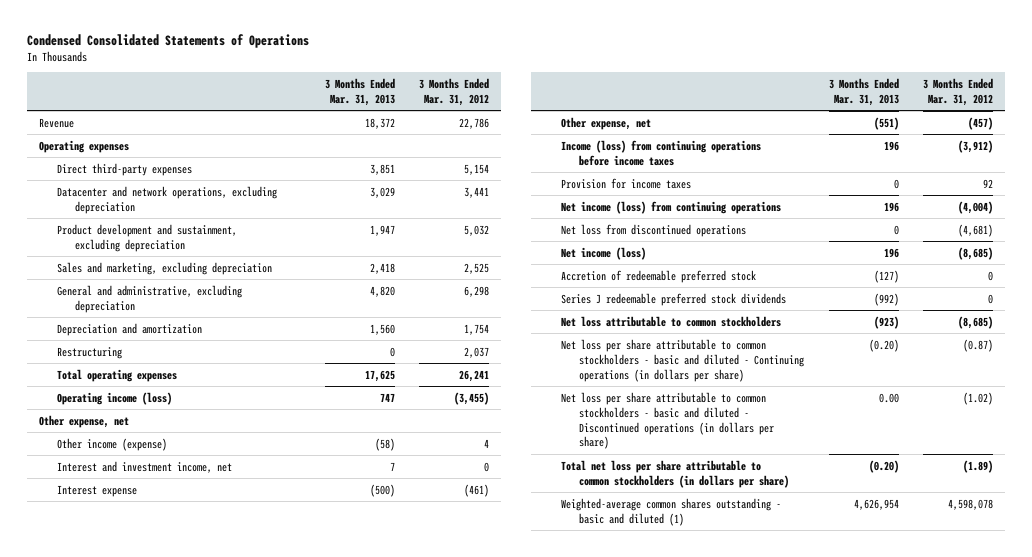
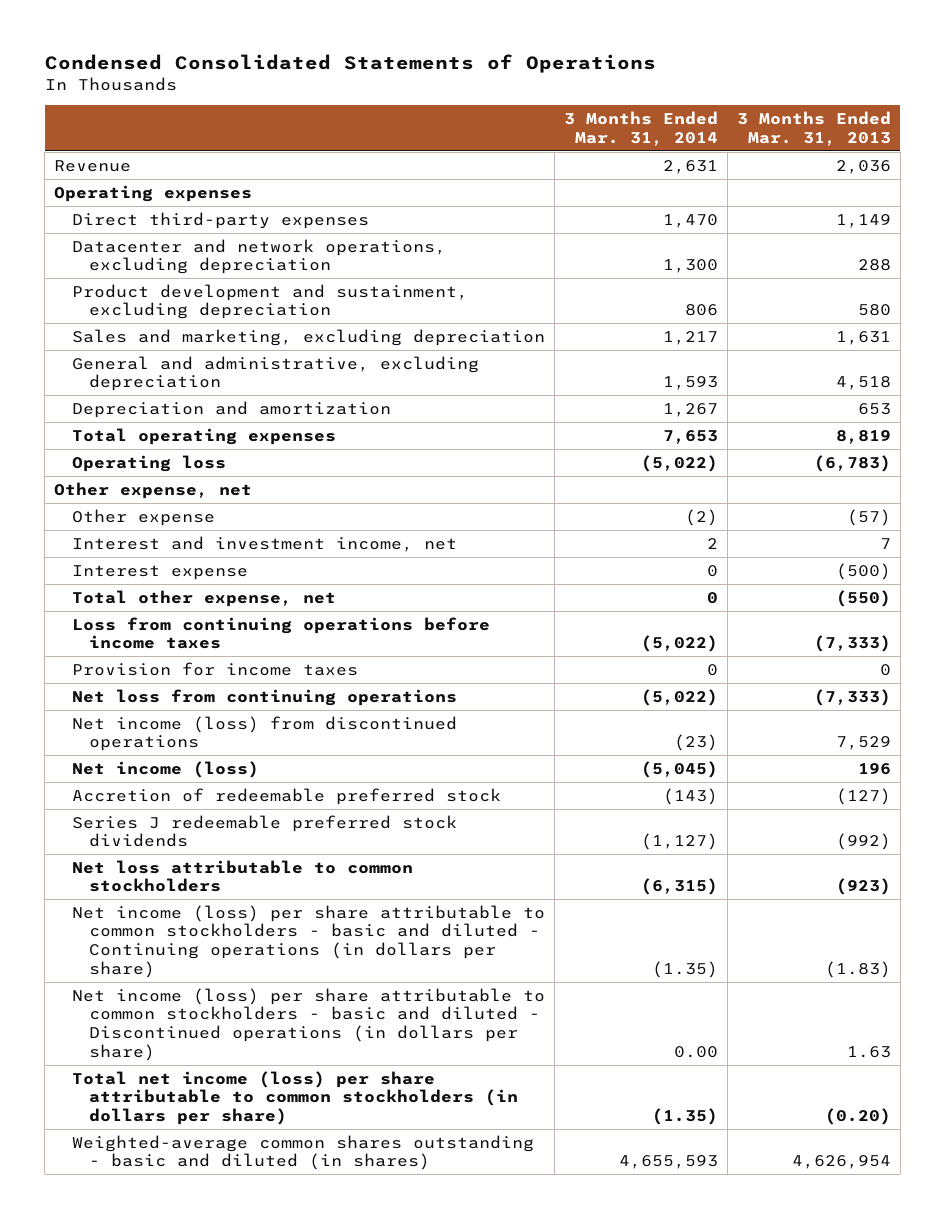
[419,77,490,106] 3 Months Ended Mar. 31, 2012 -> none
none -> [563,111,718,146] 3 Months Ended Mar. 31, 2014
[364,117,395,129] 18,372 -> [835,159,891,174] 2,036
[57,346,123,359] Restructuring -> none
[369,163,395,175] 3,851 -> [835,213,891,228] 1,149
[369,186,395,198] 3,029 -> [857,259,891,272] 288
[369,224,395,236] 1,947 -> [857,304,891,317] 580
[369,262,395,274] 2,418 -> [835,330,891,345] 1,631
[369,285,395,297] 4,820 -> [835,376,891,391] 4,518
[369,323,395,335] 1,560 -> [857,402,891,415] 653
[364,369,395,382] 17,625 -> [835,429,891,444] 8,819
[57,391,173,405] Operating income (loss) -> [71,454,226,472] Operating loss
[379,392,395,402] 747 -> [813,454,891,472] (6,783)
[57,437,168,451] Other income (expense) -> [71,508,215,526] Other expense
[374,437,395,451] (58) -> [846,508,891,526] (57)
[560,116,651,130] Other expense, net -> [71,589,336,607] Total other expense, net
[873,116,899,130] (551) -> [835,589,891,607] (550)
[560,139,761,166] Income (loss) from continuing operations before income taxes -> [71,616,490,650] Loss from continuing operations before income taxes
[883,140,899,151] 196 -> [813,635,891,653] (7,333)
[560,200,781,214] Net income (loss) from continuing operations -> [71,688,457,706] Net loss from continuing operations
[883,201,899,212] 196 -> [813,688,891,706] (7,333)
[560,223,746,237] Net loss from discontinued operations -> [71,715,457,752] Net income (loss) from discontinued operations
[893,224,899,235] 0 -> [835,736,891,751] 7,529
[560,338,805,382] Net loss per share attributable to common stockholders - basic and diluted - Continuing operations (in dollars per share) -> [71,904,545,978] Net income (loss) per share attributable to common stockholders - basic and diluted - Continuing operations (in dollars per share)
[868,338,899,352] (0.20) -> [824,960,891,978] (1.83)
[560,391,775,450] Net loss per share attributable to common stockholders - basic and diluted - Discontinued operations (in dollars per share) -> [71,987,545,1061] Net income (loss) per share attributable to common stockholders - basic and diluted - Discontinued operations (in dollars per share)
[878,392,899,403] 0.00 -> [846,1045,891,1058] 1.63
[560,459,790,488] Total net loss per share attributable to common stockholders (in dollars per share) -> [71,1070,519,1126] Total net income (loss) per share attributable to common stockholders (in dollars per share)
[560,497,781,526] Weighted-average common shares outstanding - basic and diluted (1) -> [71,1134,534,1171] Weighted-average common shares outstanding - basic and diluted (in shares)

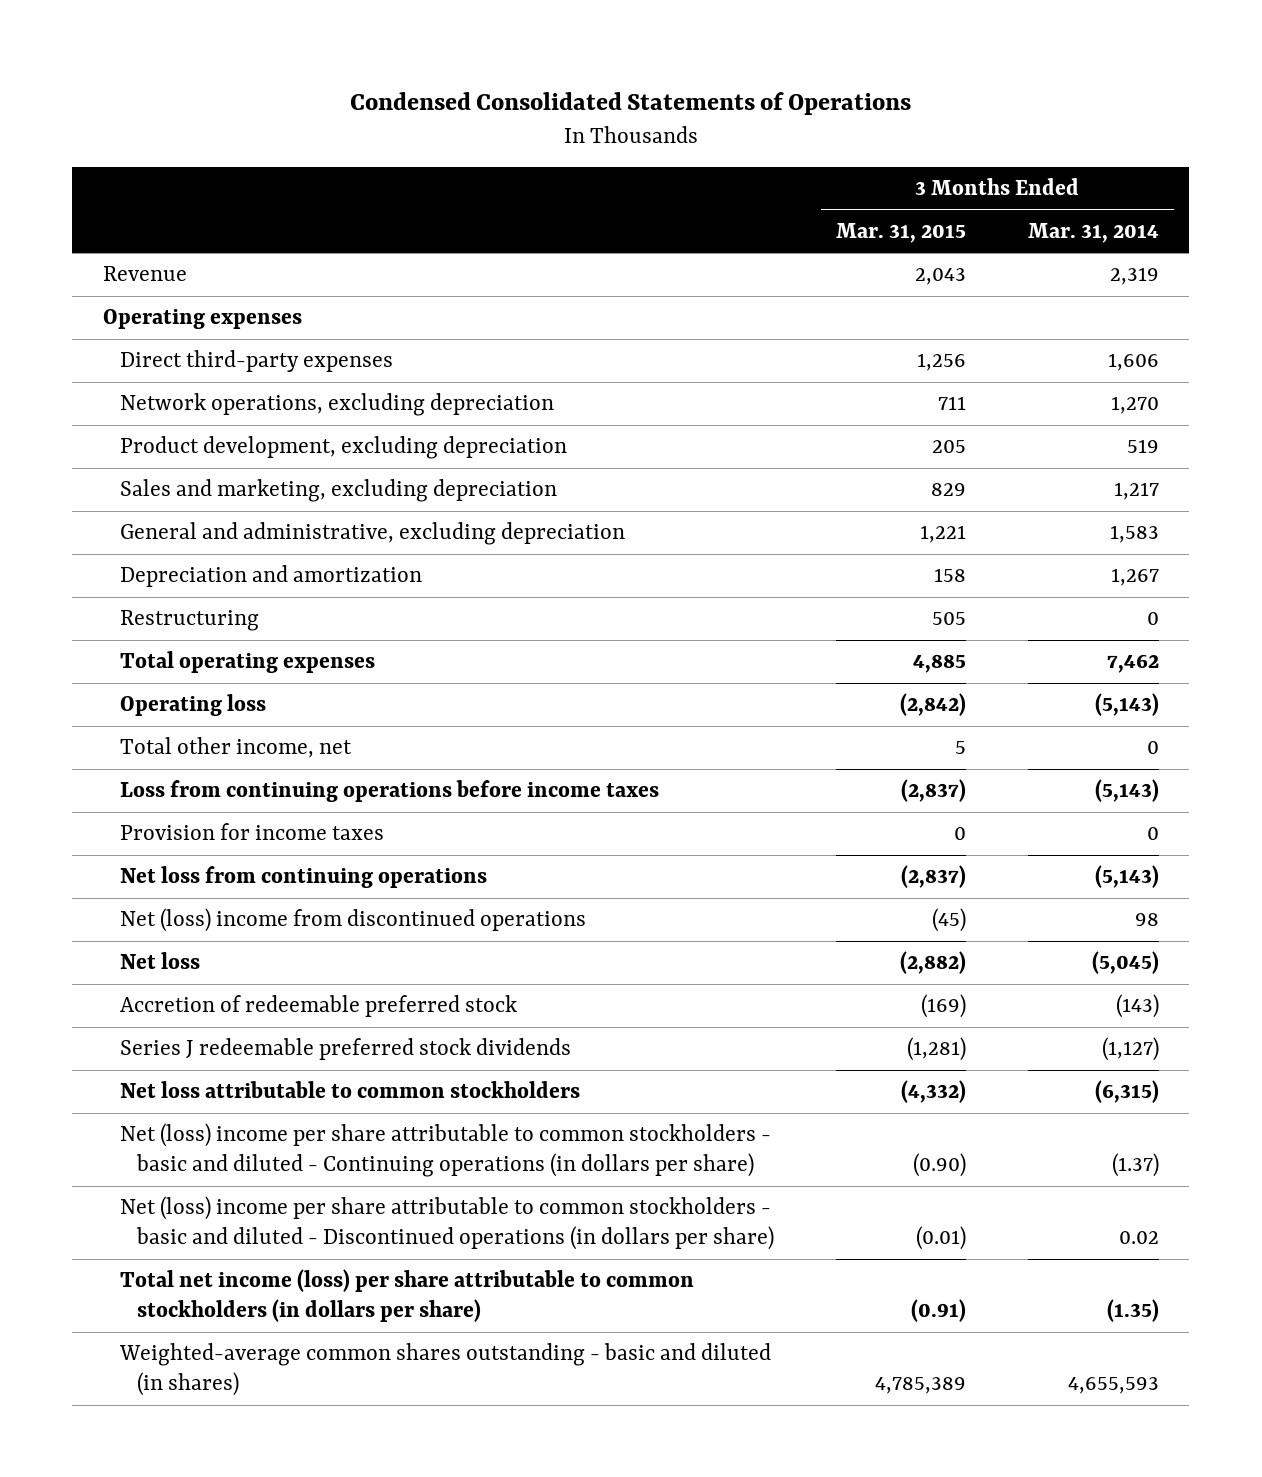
[736,111,891,146] 3 Months Ended Mar. 31, 2013 -> none
none -> [835,223,966,244] Mar. 31, 2015
[662,159,718,174] 2,631 -> [1109,267,1159,286] 2,319
[662,213,718,228] 1,470 -> [1107,353,1159,372] 1,606
[71,238,446,275] Datacenter and network operations, excluding depreciation -> [120,393,555,417] Network operations, excluding depreciation
[662,259,718,274] 1,300 -> [1110,396,1159,415] 1,270
[71,283,468,320] Product development and sustainment, excluding depreciation -> [120,436,568,460] Product development, excluding depreciation
[684,304,718,317] 806 -> [1126,439,1159,454] 519
[662,376,718,391] 1,593 -> [1109,525,1159,544] 1,583
[54,481,253,499] Other expense, net -> none
[71,508,215,526] Other expense -> none
[71,535,457,552] Interest and investment income, net -> none
[71,564,248,580] Interest expense -> none
none -> [120,610,260,632] Restructuring
[662,429,718,444] 7,653 -> [1106,654,1159,674] 7,462
[640,454,718,472] (5,022) -> [1094,693,1159,717] (5,143)
[71,589,336,607] Total other expense, net -> [120,737,353,759] Total other income, net
[640,635,718,653] (5,022) -> [1094,779,1159,803] (5,143)
[640,688,718,706] (5,022) -> [1094,865,1159,889] (5,143)
[71,715,457,752] Net income (loss) from discontinued operations -> [120,908,587,933] Net (loss) income from discontinued operations
[673,734,718,752] (23) -> [1134,913,1159,927] 98
[71,760,259,778] Net income (loss) -> [120,952,201,970] Net loss
[71,904,545,978] Net income (loss) per share attributable to common stockholders - basic and diluted - Continuing operations (in dollars per share) -> [120,1123,772,1178] Net (loss) income per share attributable to common stockholders - basic and diluted - Continuing operations (in dollars per share)
[651,960,718,978] (1.35) -> [1111,1153,1159,1178] (1.37)
[71,987,545,1061] Net income (loss) per share attributable to common stockholders - basic and diluted - Discontinued operations (in dollars per share) -> [120,1196,775,1251] Net (loss) income per share attributable to common stockholders - basic and diluted - Discontinued operations (in dollars per share)
[673,1045,718,1058] 0.00 -> [1118,1231,1159,1245] 0.02

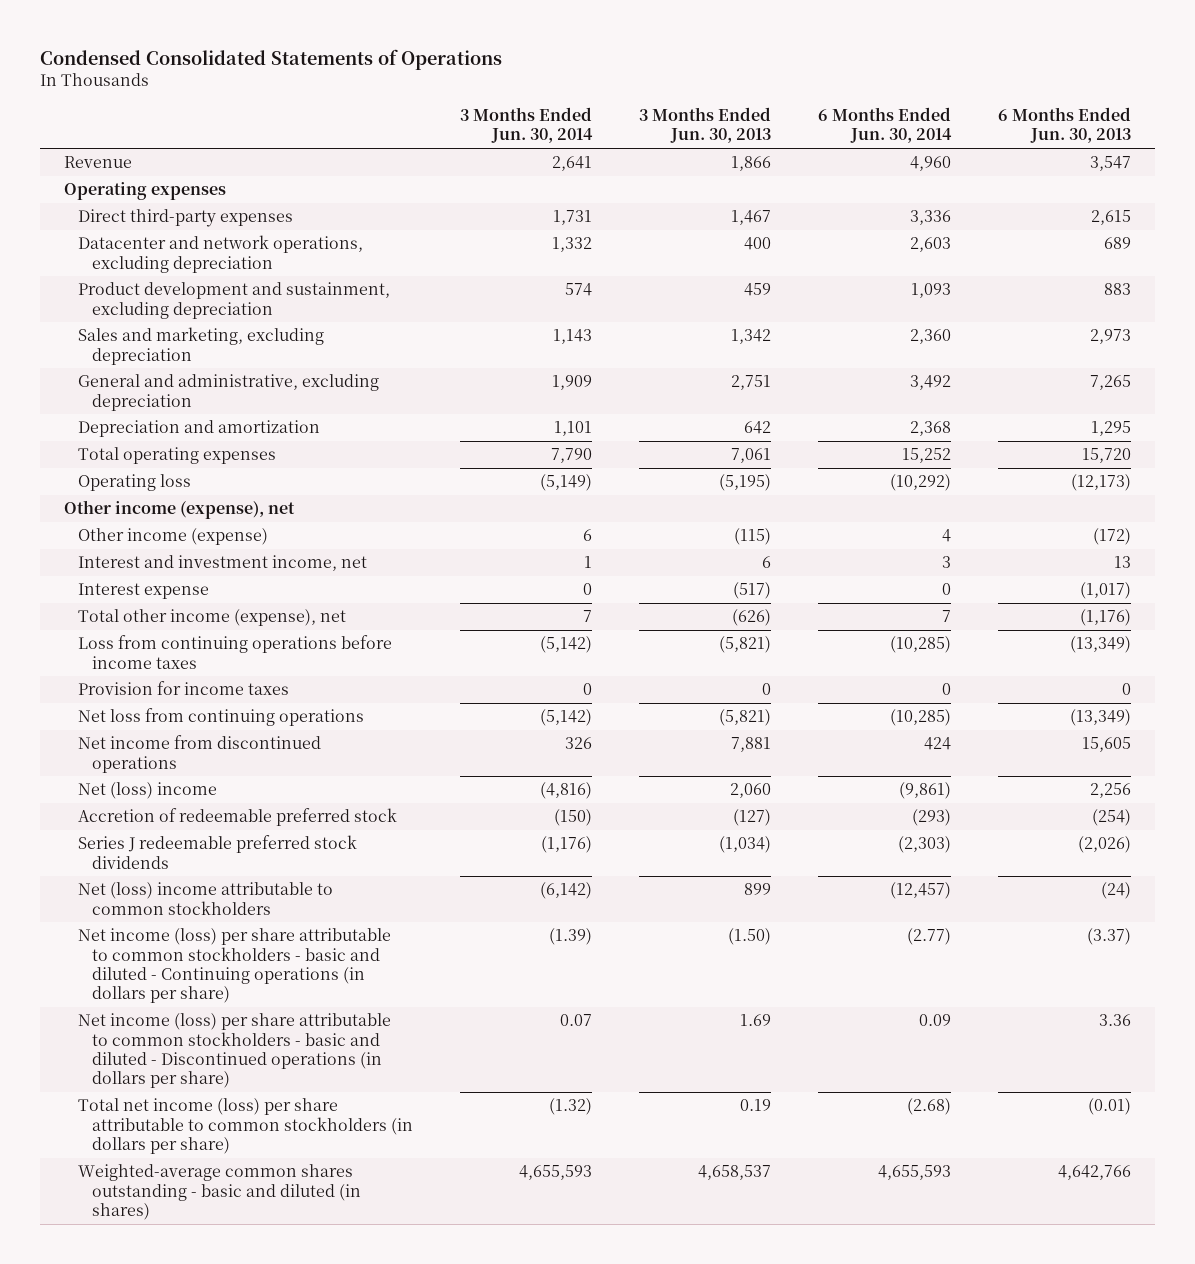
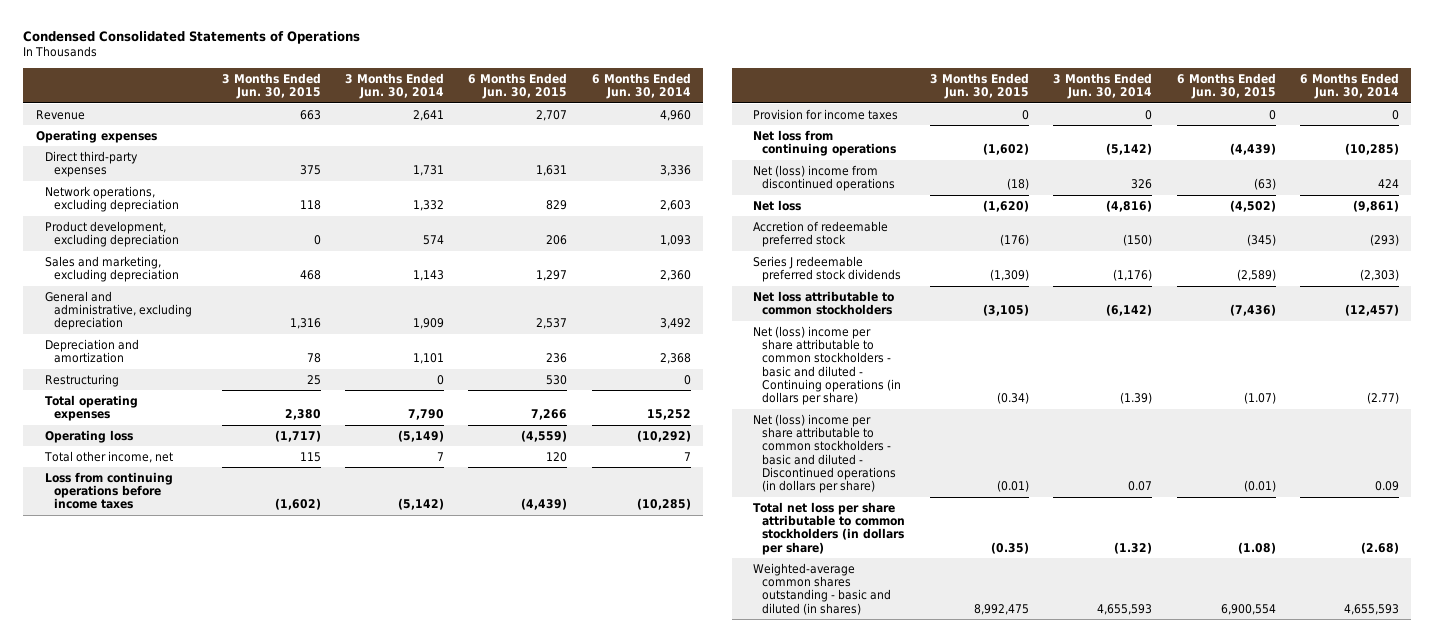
[639,106,772,144] 3 Months Ended Jun. 30, 2013 -> none
[998,106,1132,144] 6 Months Ended Jun. 30, 2013 -> none
none -> [221,72,321,100] 3 Months Ended Jun. 30, 2015
none -> [468,72,568,100] 6 Months Ended Jun. 30, 2015
[77,235,363,273] Datacenter and network operations, excluding depreciation -> [44,185,180,213] Network operations, excluding depreciation
[77,282,390,319] Product development and sustainment, excluding depreciation -> [44,220,180,248] Product development, excluding depreciation
none -> [44,373,119,387] Restructuring
[63,500,295,520] Other income (expense), net -> none
[77,528,268,546] Other income (expense) -> none
[77,555,367,572] Interest and investment income, net -> none
[77,583,209,600] Interest expense -> none
[77,609,346,627] Total other income (expense), net -> [43,450,173,463] Total other income, net
[77,735,321,773] Net income from discontinued operations -> [753,164,896,192] Net (loss) income from discontinued operations
[77,782,217,800] Net (loss) income -> [753,199,802,211] Net loss
[77,882,333,915] Net (loss) income attributable to common stockholders -> [753,290,895,316] Net loss attributable to common stockholders
[77,928,391,1004] Net income (loss) per share attributable to common stockholders - basic and diluted - Continuing operations (in dollars per share) -> [753,325,902,406] Net (loss) income per share attributable to common stockholders - basic and diluted - Continuing operations (in dollars per share)
[77,1013,391,1089] Net income (loss) per share attributable to common stockholders - basic and diluted - Discontinued operations (in dollars per share) -> [753,413,897,494] Net (loss) income per share attributable to common stockholders - basic and diluted - Discontinued operations (in dollars per share)
[77,1098,414,1155] Total net income (loss) per share attributable to common stockholders (in dollars per share) -> [753,501,906,555] Total net loss per share attributable to common stockholders (in dollars per share)

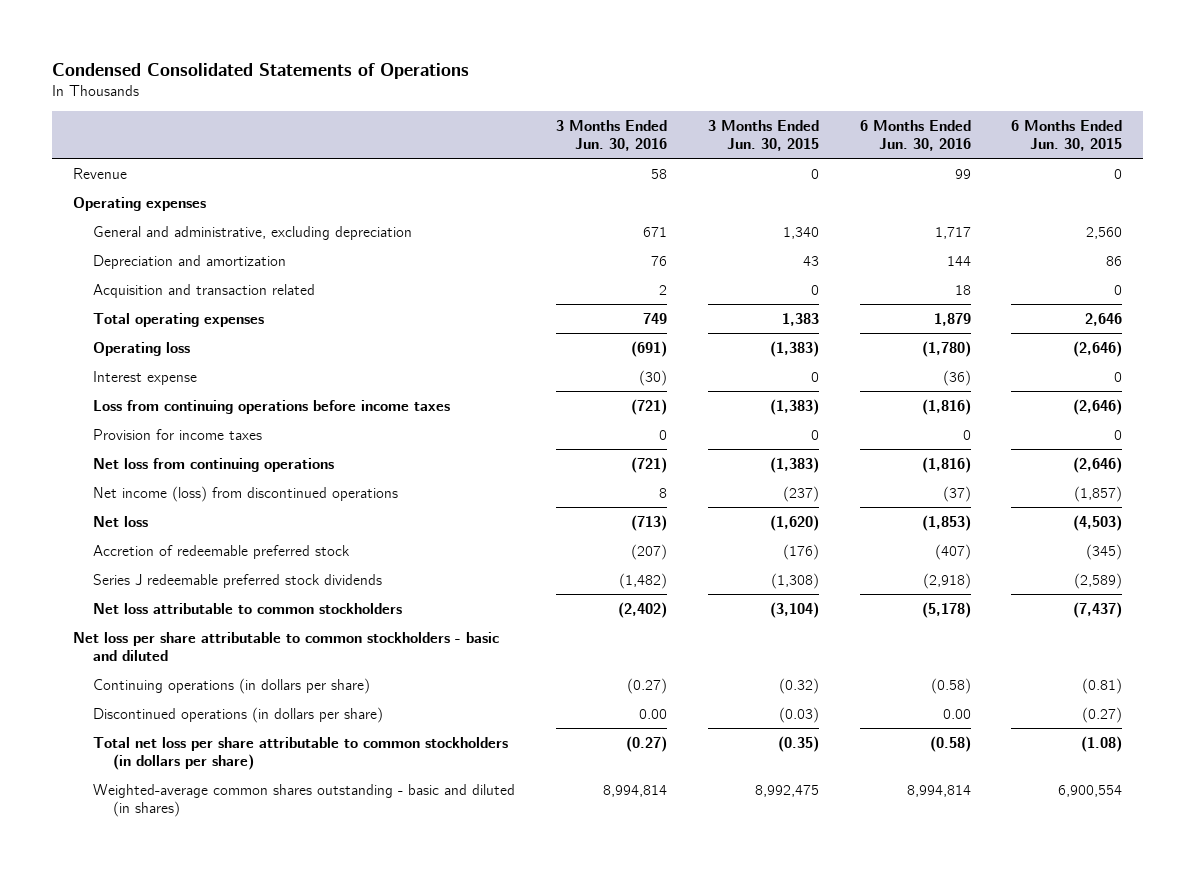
[345,72,445,100] 3 Months Ended Jun. 30, 2014 -> none
[591,72,691,100] 6 Months Ended Jun. 30, 2014 -> none
none -> [555,119,667,151] 3 Months Ended Jun. 30, 2016
none -> [859,119,971,151] 6 Months Ended Jun. 30, 2016
[299,109,321,120] 663 -> [810,168,819,179] 0
[536,109,568,121] 2,707 -> [1114,168,1123,179] 0
[44,150,138,178] Direct third-party expenses -> none
[44,185,180,213] Network operations, excluding depreciation -> none
[44,220,180,248] Product development, excluding depreciation -> none
[44,255,180,283] Sales and marketing, excluding depreciation -> none
[44,373,119,387] Restructuring -> none
[43,450,173,463] Total other income, net -> none
[289,318,321,330] 1,316 -> [782,226,819,239] 1,340
[536,318,568,330] 2,537 -> [1086,226,1123,239] 2,560
[306,353,321,364] 78 -> [802,255,819,266] 43
[546,353,568,364] 236 -> [1106,255,1123,266] 86
none -> [92,283,315,298] Acquisition and transaction related
[284,409,321,421] 2,380 -> [781,312,819,326] 1,383
[531,409,568,421] 7,266 -> [1085,312,1123,326] 2,646
[274,429,321,442] (1,717) -> [769,340,819,357] (1,383)
[521,429,568,442] (4,559) -> [1073,340,1123,357] (2,646)
none -> [92,370,197,385] Interest expense
[274,498,321,511] (1,602) -> [769,398,819,415] (1,383)
[521,498,568,511] (4,439) -> [1073,398,1123,415] (2,646)
[982,143,1029,156] (1,602) -> [769,456,819,473] (1,383)
[1229,143,1276,156] (4,439) -> [1073,456,1123,473] (2,646)
[753,164,896,192] Net (loss) income from discontinued operations -> [92,485,398,502] Net income (loss) from discontinued operations
[1006,178,1029,191] (18) -> [782,485,819,502] (237)
[1253,178,1276,191] (63) -> [1074,485,1123,502] (1,857)
[1229,199,1276,212] (4,502) -> [1073,514,1123,531] (4,503)
[989,269,1029,282] (1,309) -> [770,572,819,589] (1,308)
[982,304,1029,317] (3,105) -> [769,601,819,618] (3,104)
[1229,304,1276,317] (7,436) -> [1073,601,1123,618] (7,437)
none -> [72,631,499,661] Net loss per share attributable to common stockholders - basic and diluted
[753,325,902,406] Net (loss) income per share attributable to common stockholders - basic and diluted - Continuing operations (in dollars per share) -> [92,677,370,694] Continuing operations (in dollars per share)
[996,392,1029,405] (0.34) -> [778,677,819,694] (0.32)
[1243,392,1276,405] (1.07) -> [1082,677,1123,694] (0.81)
[753,413,897,494] Net (loss) income per share attributable to common stockholders - basic and diluted - Discontinued operations (in dollars per share) -> [92,706,383,723] Discontinued operations (in dollars per share)
[996,480,1029,493] (0.01) -> [778,706,819,723] (0.03)
[1243,480,1276,493] (0.01) -> [1082,706,1123,723] (0.27)

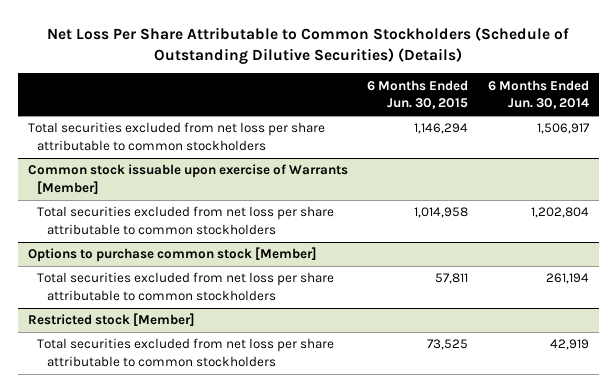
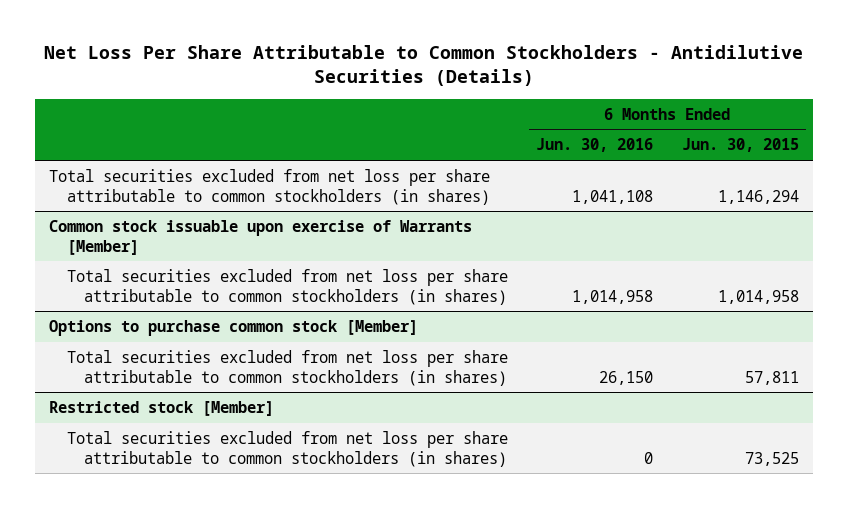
[47,26,570,64] Net Loss Per Share Attributable to Common Stockholders (Schedule of Outstanding Dilutive Securities) (Details) -> [44,45,804,87] Net Loss Per Share Attributable to Common Stockholders - Antidilutive Securities (Details)
[487,79,589,110] 6 Months Ended Jun. 30, 2014 -> none
none -> [536,138,654,153] Jun. 30, 2016
[27,122,325,151] Total securities excluded from net loss per share attributable to common stockholders -> [49,168,491,205] Total securities excluded from net loss per share attributable to common stockholders (in shares)
[37,206,335,235] Total securities excluded from net loss per share attributable to common stockholders -> [66,268,508,305] Total securities excluded from net loss per share attributable to common stockholders (in shares)
[37,272,335,301] Total securities excluded from net loss per share attributable to common stockholders -> [66,349,508,386] Total securities excluded from net loss per share attributable to common stockholders (in shares)
[37,338,335,367] Total securities excluded from net loss per share attributable to common stockholders -> [66,430,508,467] Total securities excluded from net loss per share attributable to common stockholders (in shares)

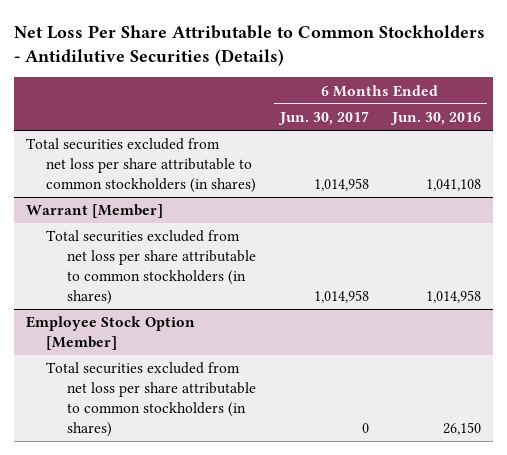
[681,138,799,153] Jun. 30, 2015 -> none
none -> [277,110,369,125] Jun. 30, 2017
[49,219,473,255] Common stock issuable upon exercise of Warrants [Member] -> [25,204,163,219] Warrant [Member]
[49,319,419,336] Options to purchase common stock [Member] -> [25,316,195,351] Employee Stock Option [Member]
[49,400,275,416] Restricted stock [Member] -> none
[66,430,508,467] Total securities excluded from net loss per share attributable to common stockholders (in shares) -> none

